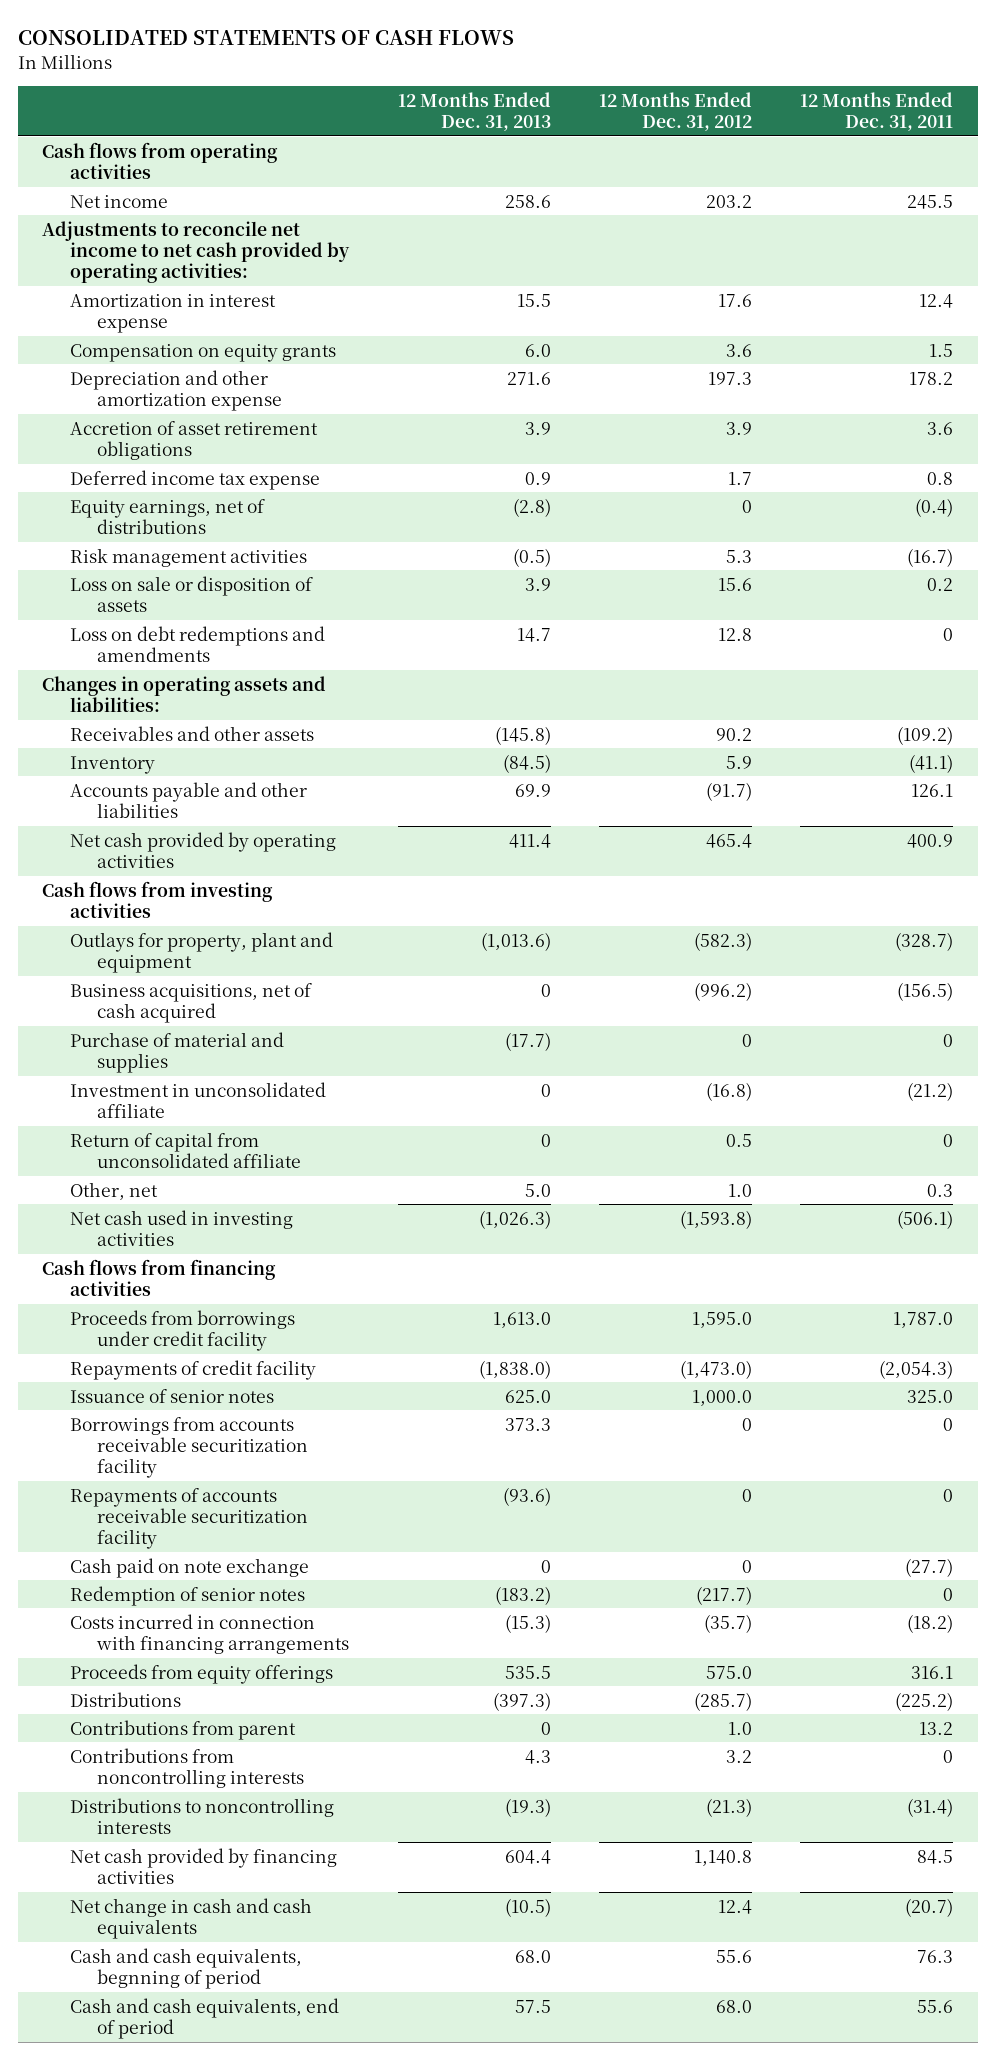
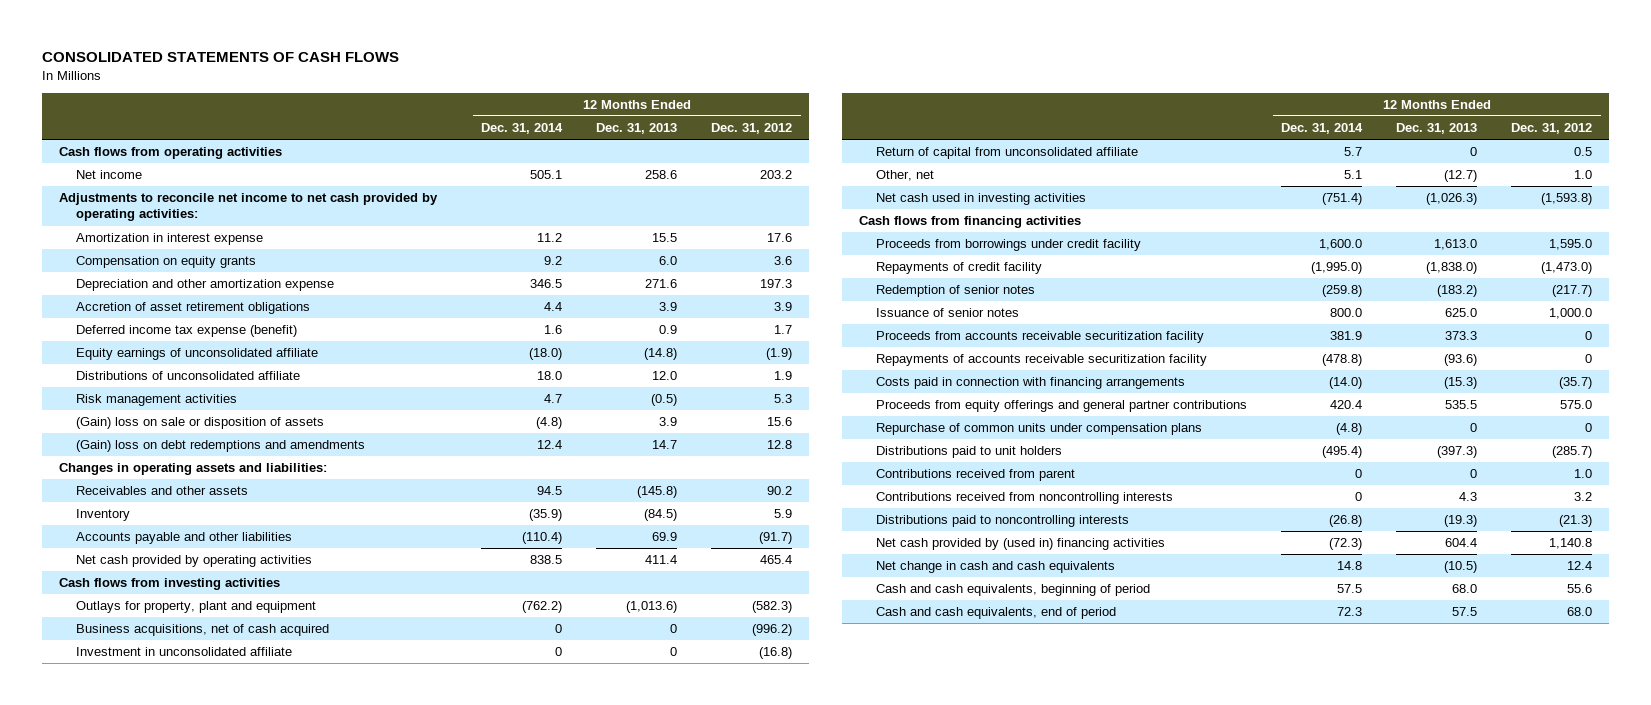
[800,91,954,132] 12 Months Ended Dec. 31, 2011 -> none
none -> [481,122,564,134] Dec. 31, 2014
[69,498,265,534] Equity earnings, net of distributions -> none
[69,469,320,490] Deferred income tax expense -> [76,325,298,338] Deferred income tax expense (benefit)
none -> [76,348,319,361] Equity earnings of unconsolidated affiliate
none -> [76,371,301,381] Distributions of unconsolidated affiliate
[69,575,313,612] Loss on sale or disposition of assets -> [76,417,325,430] (Gain) loss on sale or disposition of assets
[69,625,325,662] Loss on debt redemptions and amendments -> [76,440,366,453] (Gain) loss on debt redemptions and amendments
[69,1031,284,1073] Purchase of material and supplies -> none
[524,1183,551,1197] 5.0 -> [1444,170,1478,183] (12.7)
[69,1585,305,1606] Redemption of senior notes -> [876,285,1036,298] Redemption of senior notes
[69,1416,309,1479] Borrowings from accounts receivable securitization facility -> [876,331,1205,344] Proceeds from accounts receivable securitization facility
[69,1557,309,1578] Cash paid on note exchange -> none
[69,1613,350,1654] Costs incurred in connection with financing arrangements -> [876,377,1186,390] Costs paid in connection with financing arrangements
[69,1663,333,1684] Proceeds from equity offerings -> [876,400,1248,413] Proceeds from equity offerings and general partner contributions
none -> [876,423,1203,436] Repurchase of common units under compensation plans
[69,1691,181,1707] Distributions -> [876,446,1063,459] Distributions paid to unit holders
[69,1719,296,1740] Contributions from parent -> [876,469,1076,482] Contributions received from parent
[69,1747,305,1788] Contributions from noncontrolling interests -> [876,492,1174,505] Contributions received from noncontrolling interests
[69,1797,334,1834] Distributions to noncontrolling interests -> [876,515,1130,528] Distributions paid to noncontrolling interests
[69,1847,337,1884] Net cash provided by financing activities -> [876,538,1166,551] Net cash provided by (used in) financing activities
[69,1947,302,1989] Cash and cash equivalents, begnning of period -> [876,584,1151,597] Cash and cash equivalents, beginning of period

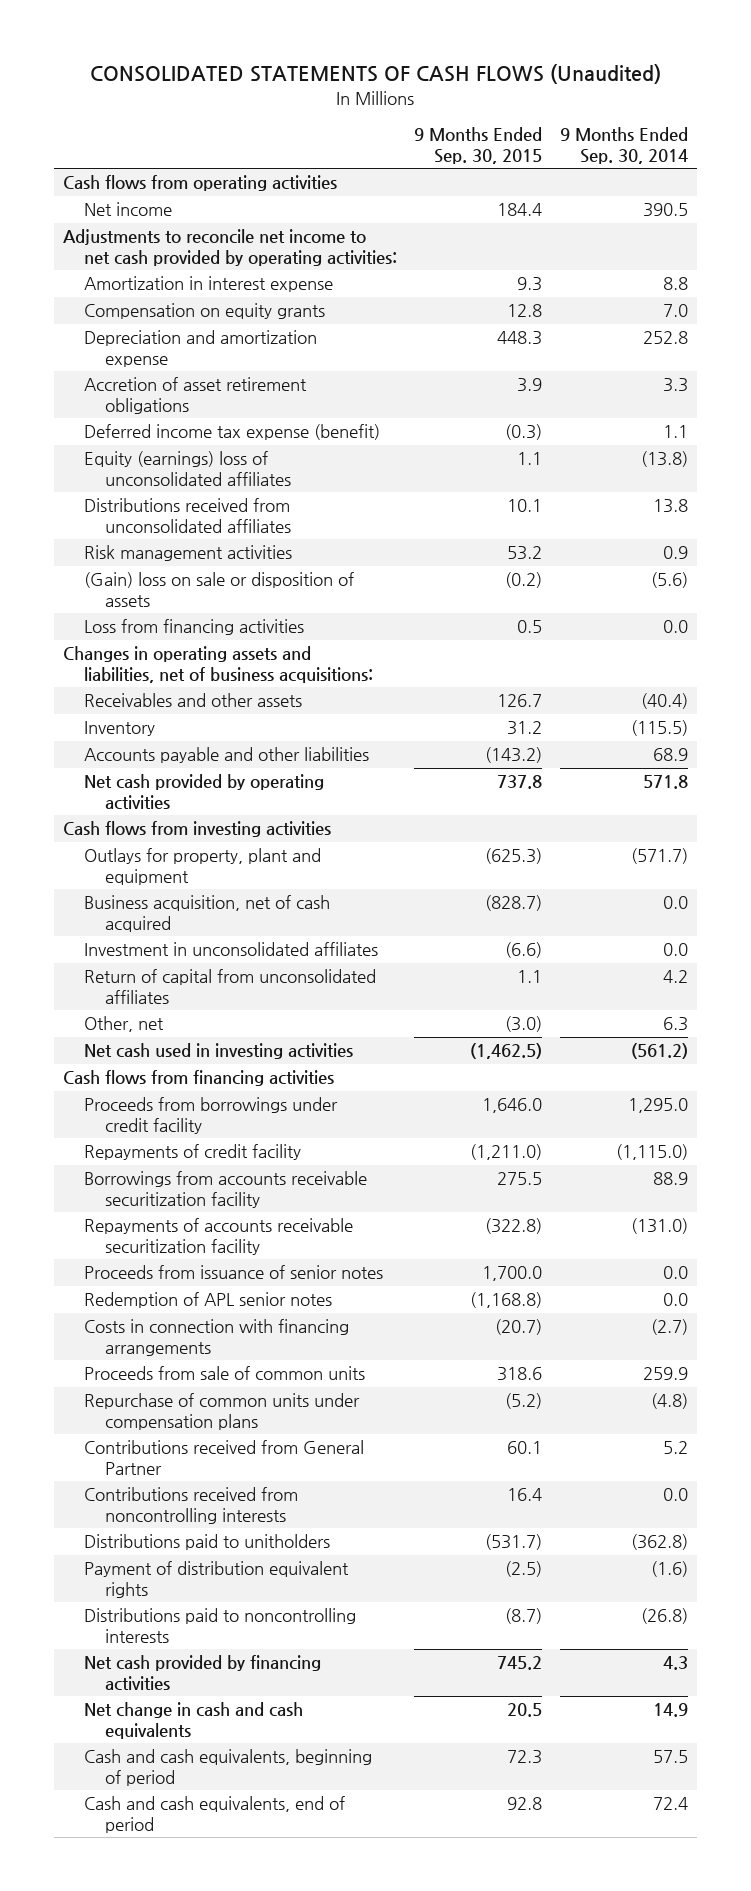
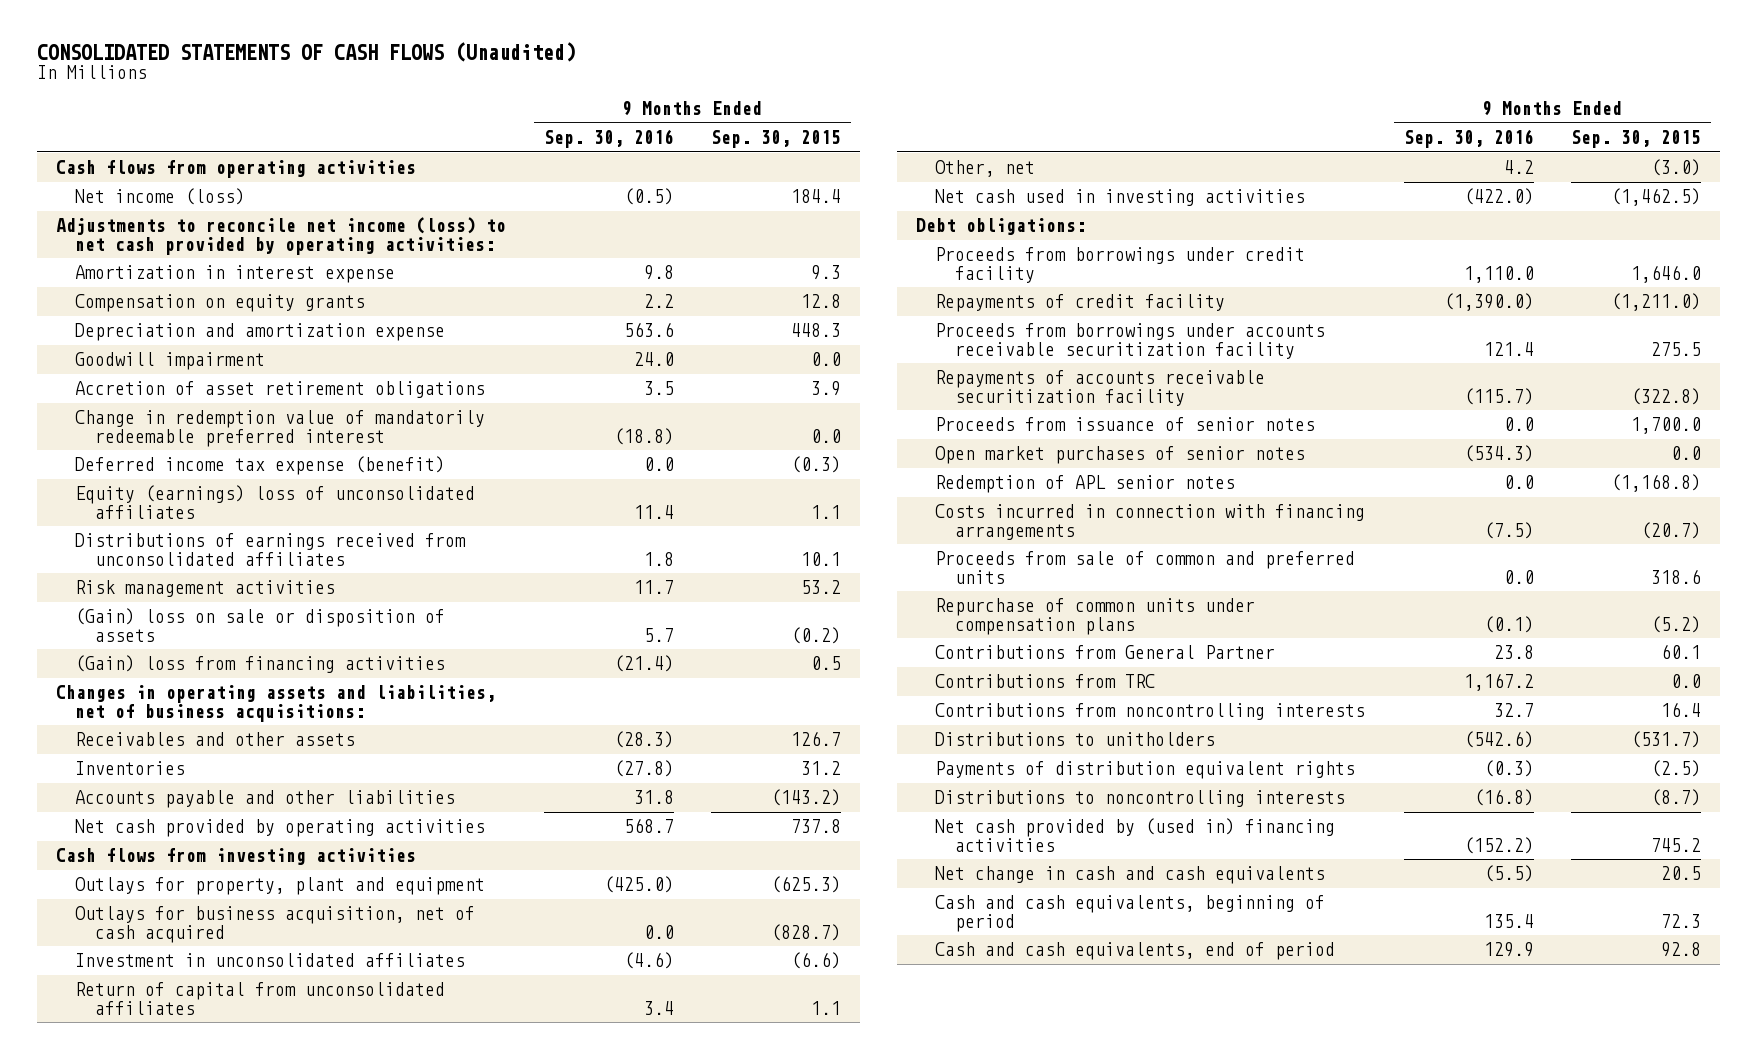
[560,127,689,164] 9 Months Ended Sep. 30, 2014 -> none
none -> [543,129,674,149] Sep. 30, 2016
[83,202,172,217] Net income -> [75,188,246,206] Net income (loss)
[62,229,397,267] Adjustments to reconcile net income to net cash provided by operating activities: -> [55,217,506,255] Adjustments to reconcile net income (loss) to net cash provided by operating activities:
none -> [75,352,266,371] Goodwill impairment
none -> [75,410,486,447] Change in redemption value of mandatorily redeemable preferred interest
[83,498,291,534] Distributions received from unconsolidated affiliates -> [75,533,467,566] Distributions of earnings received from unconsolidated affiliates
[83,619,304,636] Loss from financing activities -> [75,655,446,674] (Gain) loss from financing activities
[83,721,155,737] Inventory -> [75,761,186,776] Inventories
[83,895,330,933] Business acquisition, net of cash acquired -> [75,906,476,943] Outlays for business acquisition, net of cash acquired
[62,1070,334,1087] Cash flows from financing activities -> none
none -> [915,218,1086,236] Debt obligations:
[83,1171,367,1209] Borrowings from accounts receivable securitization facility -> [935,323,1326,359] Proceeds from borrowings under accounts receivable securitization facility
none -> [935,446,1306,465] Open market purchases of senior notes
[83,1319,349,1357] Costs in connection with financing arrangements -> [935,504,1366,540] Costs incurred in connection with financing arrangements
[83,1366,365,1381] Proceeds from sale of common units -> [935,551,1356,584] Proceeds from sale of common and preferred units
[83,1440,364,1476] Contributions received from General Partner -> [935,645,1276,660] Contributions from General Partner
none -> [935,674,1156,689] Contributions from TRC
[83,1487,298,1525] Contributions received from noncontrolling interests -> [935,703,1366,721] Contributions from noncontrolling interests
[83,1534,330,1551] Distributions paid to unitholders -> [935,732,1216,747] Distributions to unitholders
[83,1561,349,1599] Payment of distribution equivalent rights -> [935,761,1356,780] Payments of distribution equivalent rights
[83,1608,356,1644] Distributions paid to noncontrolling interests -> [935,790,1346,808] Distributions to noncontrolling interests
[83,1655,321,1692] Net cash provided by financing activities -> [935,818,1336,852] Net cash provided by (used in) financing activities

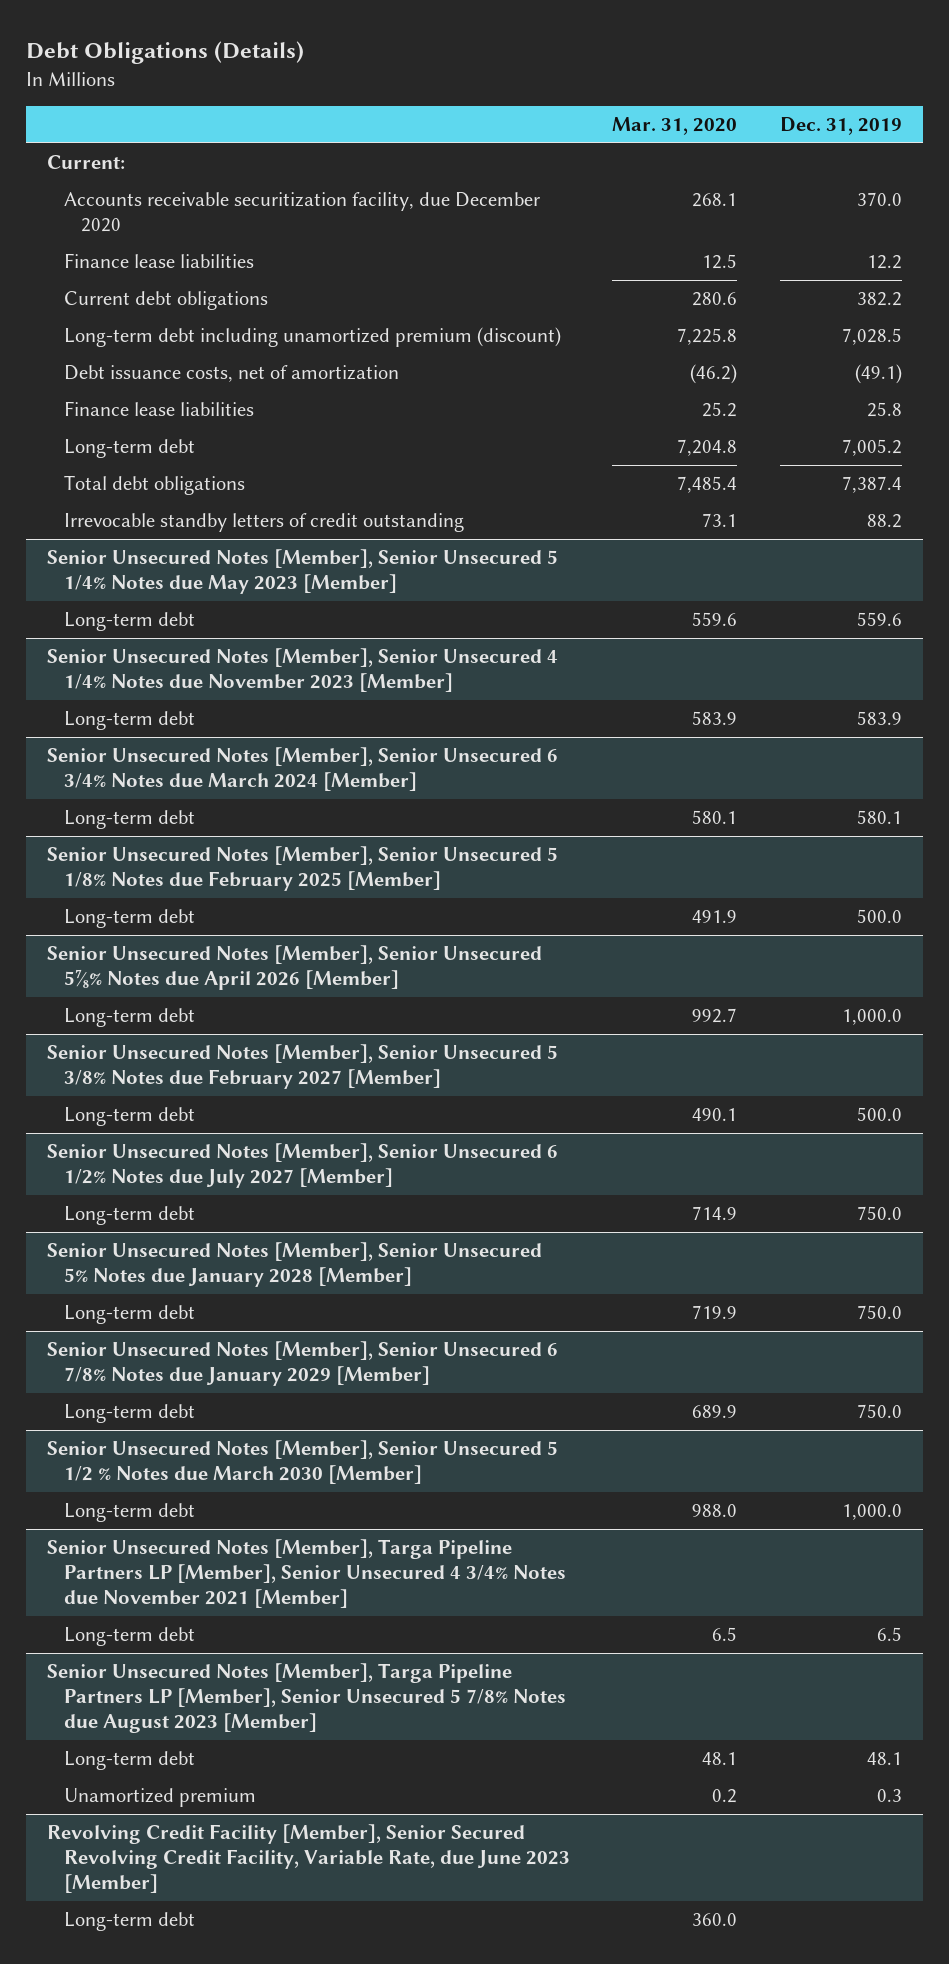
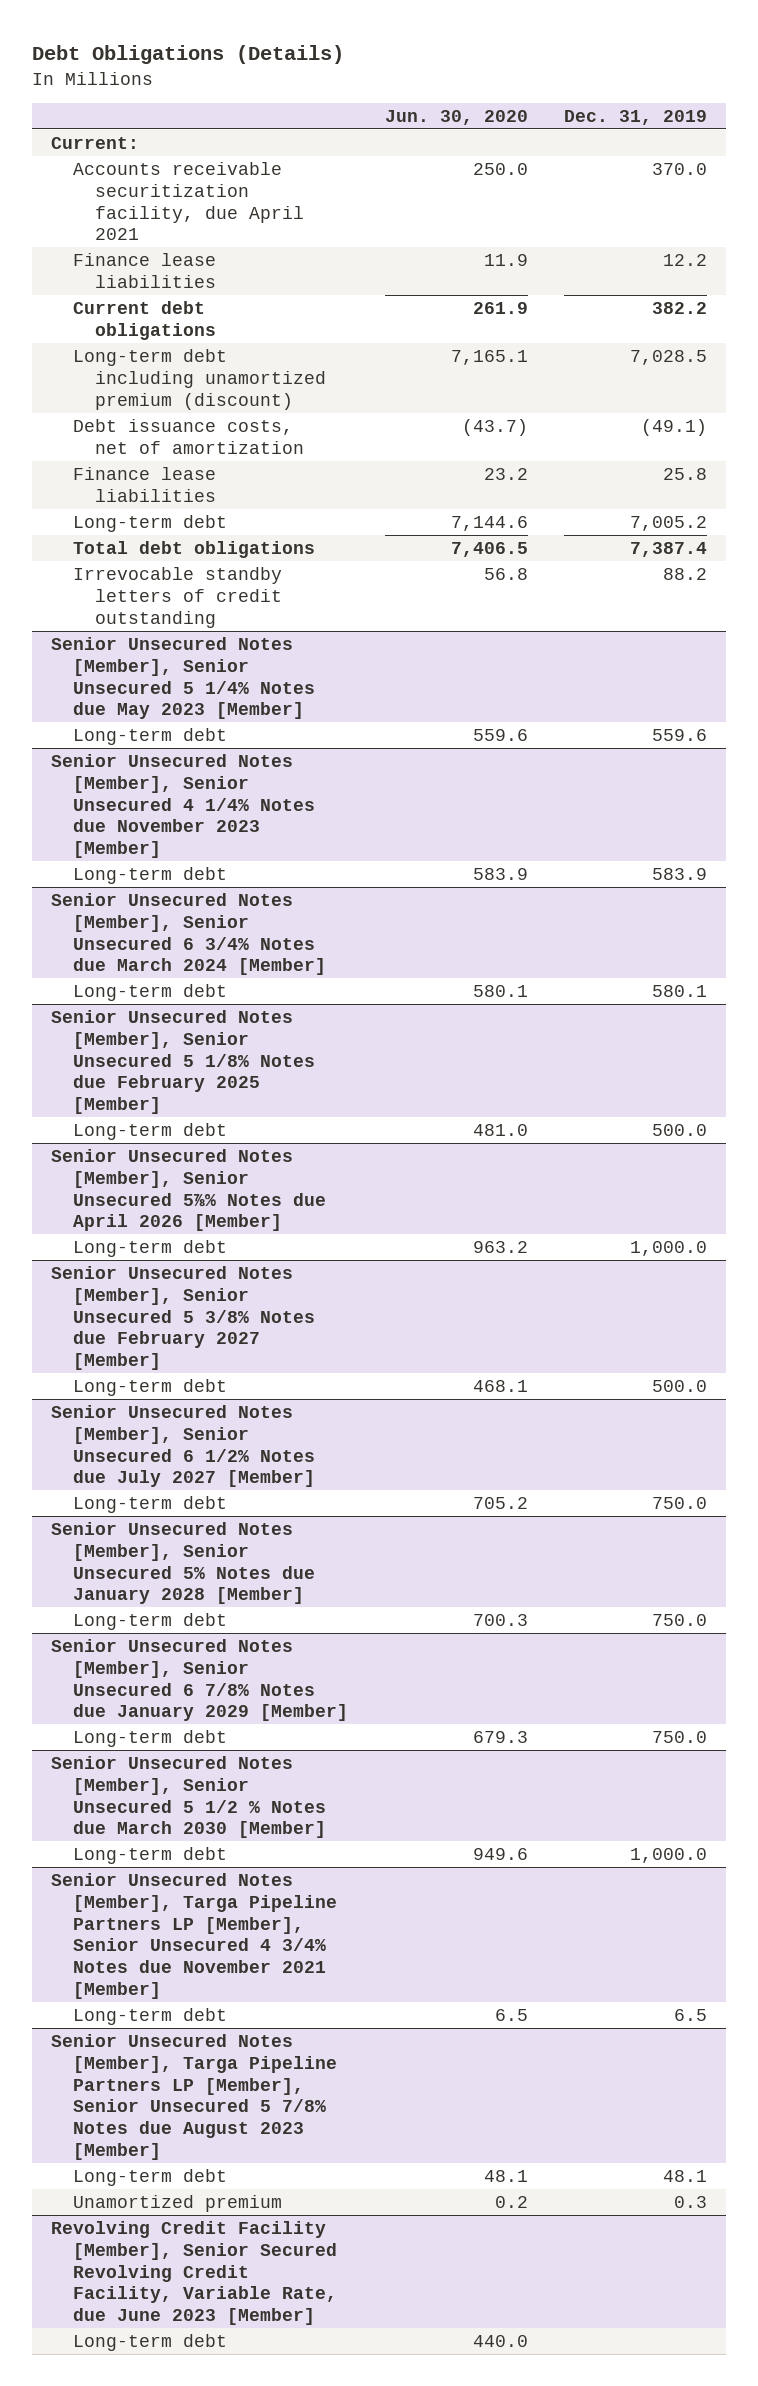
[612,117,738,136] Mar. 31, 2020 -> none
none -> [384,109,528,125] Jun. 30, 2020
[64,192,541,233] Accounts receivable securitization facility, due December 2020 -> [72,162,305,241] Accounts receivable securitization facility, due April 2021

